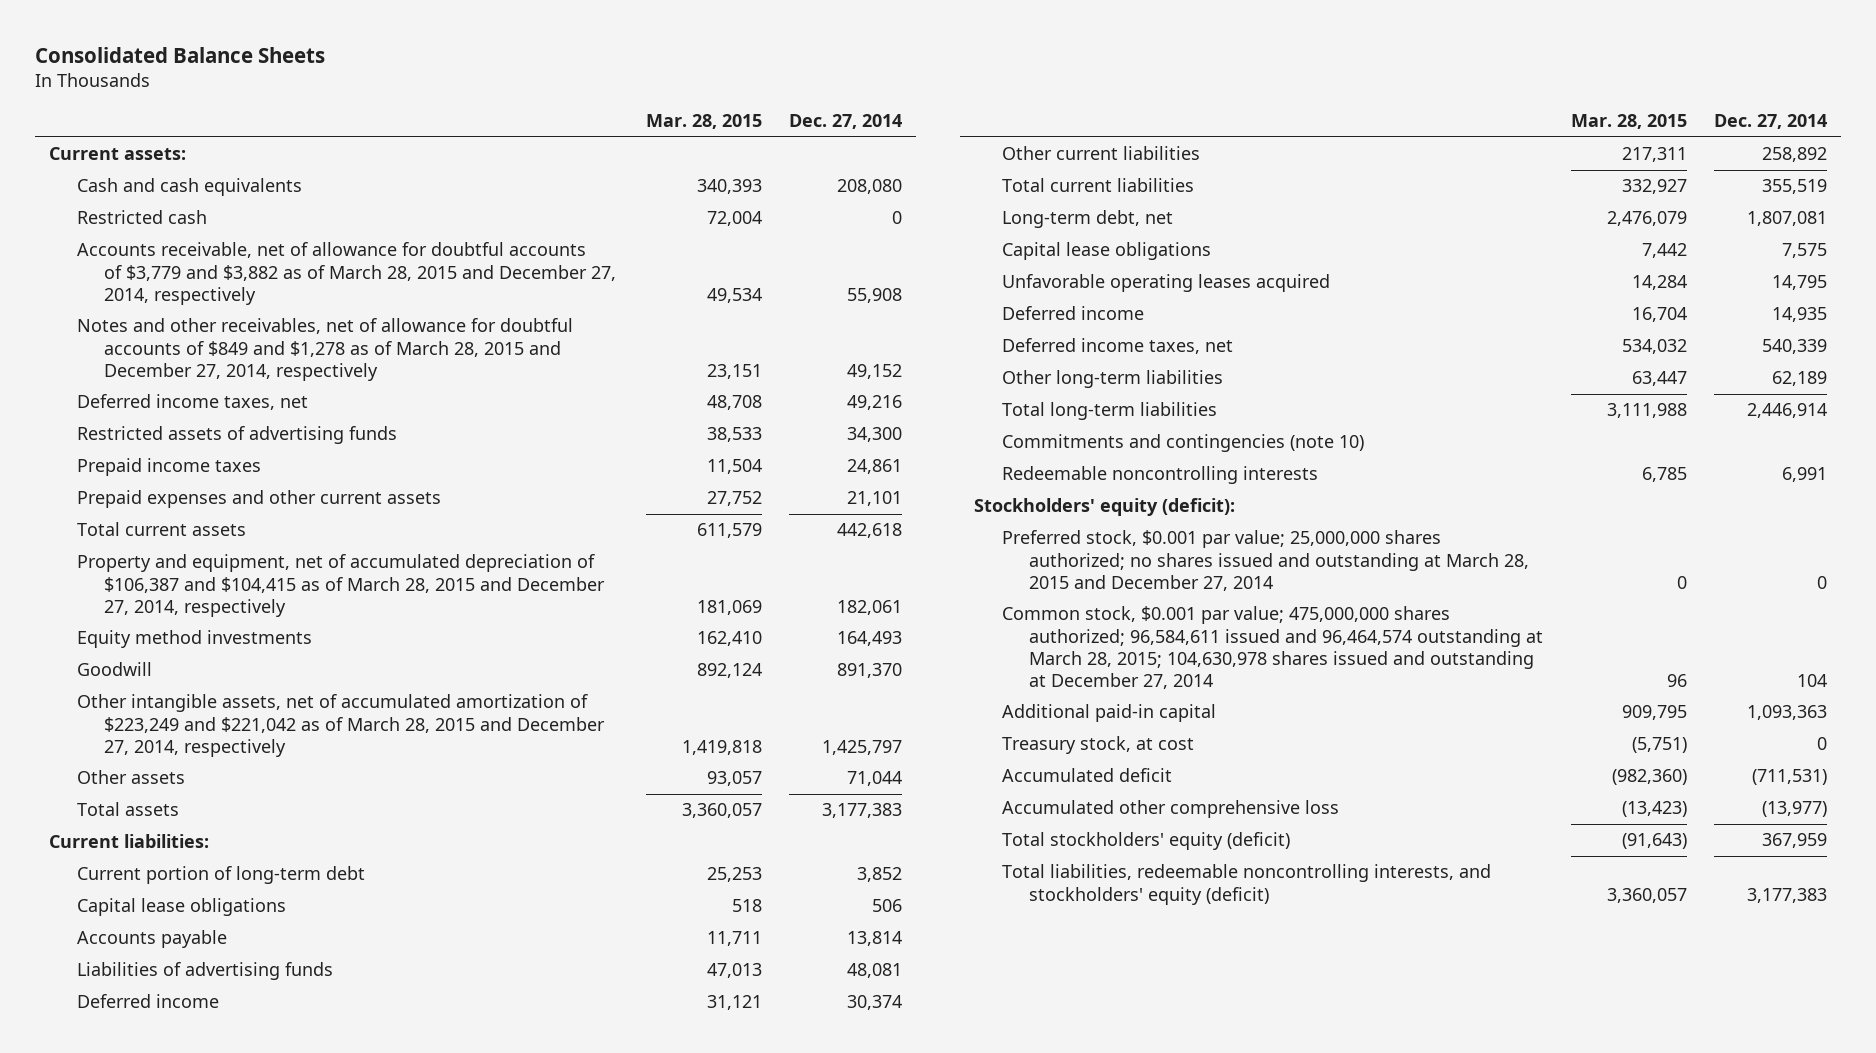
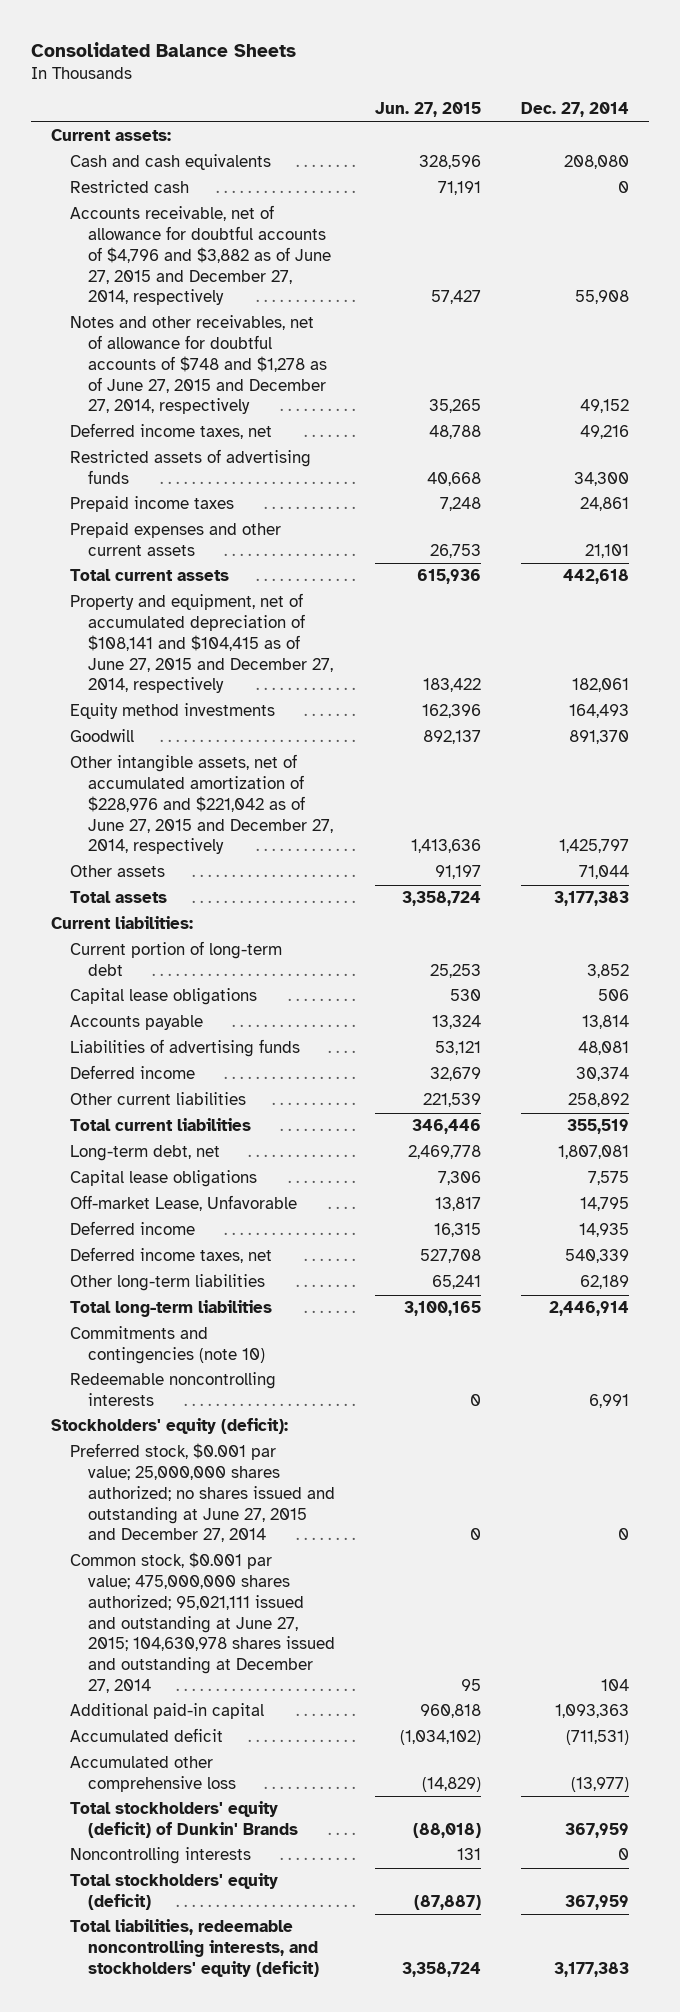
[645,114,762,130] Mar. 28, 2015 -> none
none -> [375,102,482,118] Jun. 27, 2015
[76,242,617,305] Accounts receivable, net of allowance for doubtful accounts of $3,779 and $3,882 as of March 28, 2015 and December 27, 2014, respectively -> [69,205,332,306] Accounts receivable, net of allowance for doubtful accounts of $4,796 and $3,882 as of June 27, 2015 and December 27, 2014, respectively
[76,318,573,381] Notes and other receivables, net of allowance for doubtful accounts of $849 and $1,278 as of March 28, 2015 and December 27, 2014, respectively -> [69,315,328,415] Notes and other receivables, net of allowance for doubtful accounts of $748 and $1,278 as of June 27, 2015 and December 27, 2014, respectively
[76,554,606,617] Property and equipment, net of accumulated depreciation of $106,387 and $104,415 as of March 28, 2015 and December 27, 2014, respectively -> [69,593,334,694] Property and equipment, net of accumulated depreciation of $108,141 and $104,415 as of June 27, 2015 and December 27, 2014, respectively
[76,694,606,757] Other intangible assets, net of accumulated amortization of $223,249 and $221,042 as of March 28, 2015 and December 27, 2014, respectively -> [69,754,334,855] Other intangible assets, net of accumulated amortization of $228,976 and $221,042 as of June 27, 2015 and December 27, 2014, respectively
[1001,274,1330,293] Unfavorable operating leases acquired -> [69,1195,297,1212] Off-market Lease, Unfavorable
[1001,530,1530,591] Preferred stock, $0.001 par value; 25,000,000 shares authorized; no shares issued and outstanding at March 28, 2015 and December 27, 2014 -> [69,1443,336,1543] Preferred stock, $0.001 par value; 25,000,000 shares authorized; no shares issued and outstanding at June 27, 2015 and December 27, 2014
[1001,606,1544,689] Common stock, $0.001 par value; 475,000,000 shares authorized; 96,584,611 issued and 96,464,574 outstanding at March 28, 2015; 104,630,978 shares issued and outstanding at December 27, 2014 -> [69,1552,336,1694] Common stock, $0.001 par value; 475,000,000 shares authorized; 95,021,111 issued and outstanding at June 27, 2015; 104,630,978 shares issued and outstanding at December 27, 2014
[1001,736,1194,755] Treasury stock, at cost -> none
none -> [69,1801,299,1839] Total stockholders' equity (deficit) of Dunkin' Brands
none -> [69,1847,251,1865] Noncontrolling interests

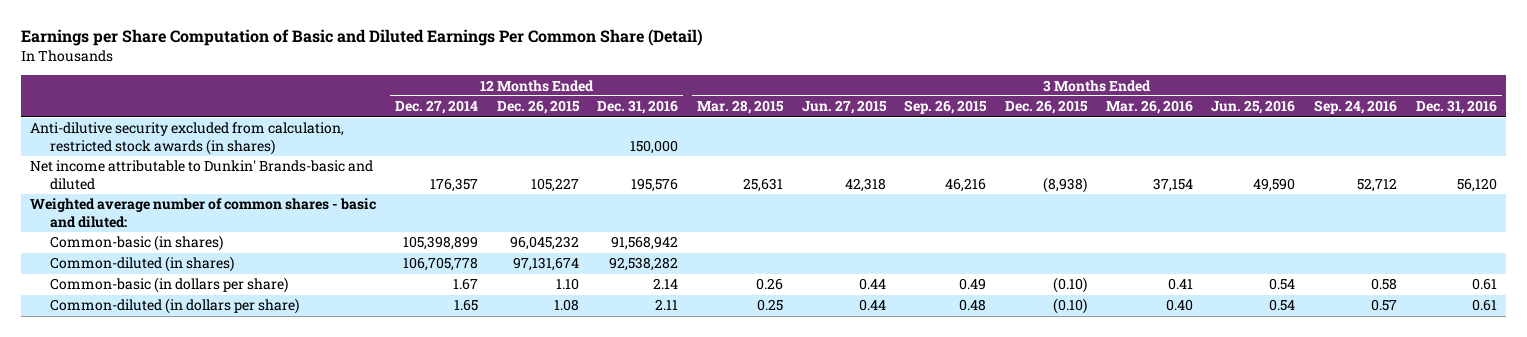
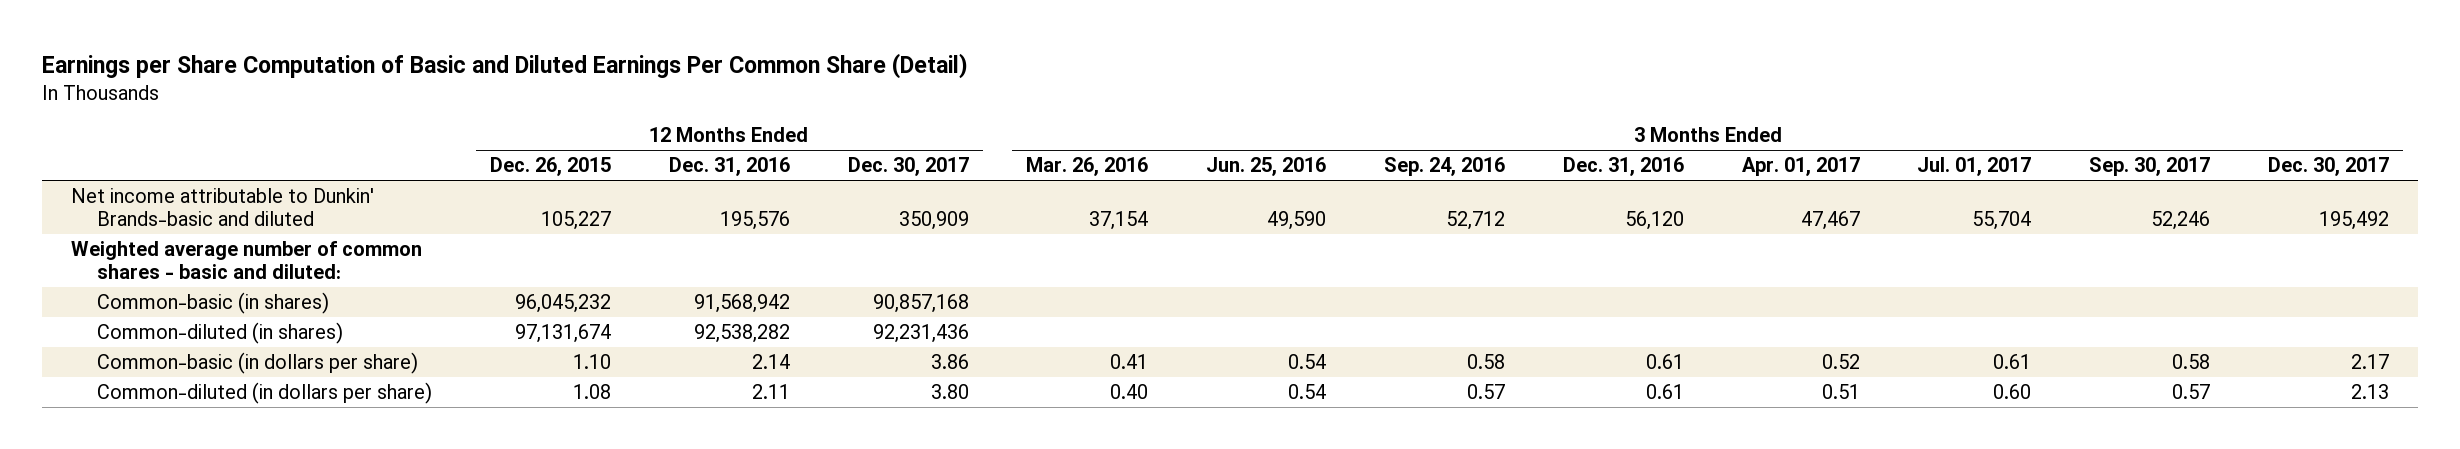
[394,100,478,115] Dec. 27, 2014 -> none
[697,100,785,115] Mar. 28, 2015 -> none
[801,100,887,115] Jun. 27, 2015 -> none
[904,100,988,115] Sep. 26, 2015 -> none
[1005,100,1089,115] Dec. 26, 2015 -> none
none -> [847,157,969,177] Dec. 30, 2017
none -> [1741,157,1860,177] Apr. 01, 2017
none -> [1917,157,2032,177] Jul. 01, 2017
none -> [2089,157,2211,177] Sep. 30, 2017
none -> [2267,157,2389,177] Dec. 30, 2017
[30,122,345,155] Anti-dilutive security excluded from calculation, restricted stock awards (in shares) -> none

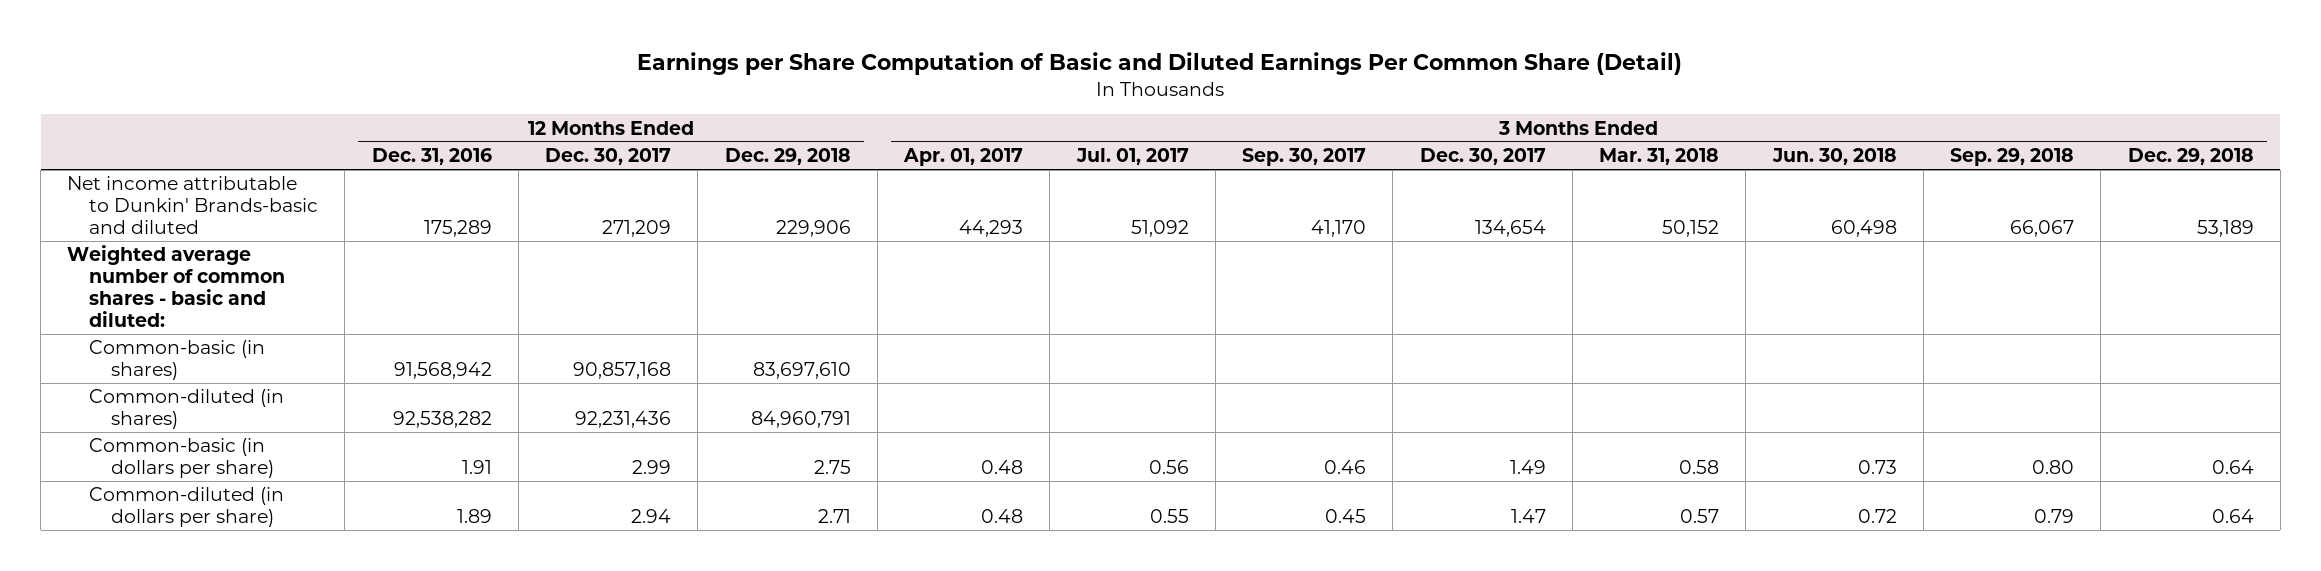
[490,157,612,177] Dec. 26, 2015 -> none
[1026,157,1149,177] Mar. 26, 2016 -> none
[1206,157,1327,177] Jun. 25, 2016 -> none
[1384,157,1506,177] Sep. 24, 2016 -> none
[1562,157,1684,177] Dec. 31, 2016 -> none
none -> [724,148,851,166] Dec. 29, 2018
none -> [1599,148,1720,166] Mar. 31, 2018
none -> [1771,148,1897,166] Jun. 30, 2018
none -> [1950,148,2075,167] Sep. 29, 2018
none -> [2127,148,2254,166] Dec. 29, 2018
[719,211,790,231] 195,576 -> [423,219,492,237] 175,289
[898,211,969,231] 350,909 -> [602,219,672,237] 271,209
[1800,211,1860,231] 47,467 -> [959,219,1024,237] 44,293
[1972,211,2032,231] 55,704 -> [1130,219,1189,237] 51,092
[2151,211,2211,231] 52,246 -> [1311,219,1367,237] 41,170
[2318,211,2389,231] 195,492 -> [1474,219,1546,237] 134,654
[751,354,790,370] 2.14 -> [461,460,492,475] 1.91
[930,354,969,370] 3.86 -> [632,460,672,475] 2.99
[1821,354,1860,370] 0.52 -> [981,460,1024,475] 0.48
[1993,354,2032,370] 0.61 -> [1148,460,1189,475] 0.56
[2172,354,2211,370] 0.58 -> [1324,460,1367,475] 0.46
[2350,354,2389,370] 2.17 -> [1509,460,1546,475] 1.49
[751,384,790,400] 2.11 -> [456,509,492,524] 1.89
[930,384,969,400] 3.80 -> [631,509,672,524] 2.94
[1821,384,1860,400] 0.51 -> [981,509,1024,524] 0.48
[1993,384,2032,400] 0.60 -> [1149,509,1189,524] 0.55
[2172,384,2211,400] 0.57 -> [1325,509,1367,524] 0.45
[2350,384,2389,400] 2.13 -> [1510,509,1546,524] 1.47

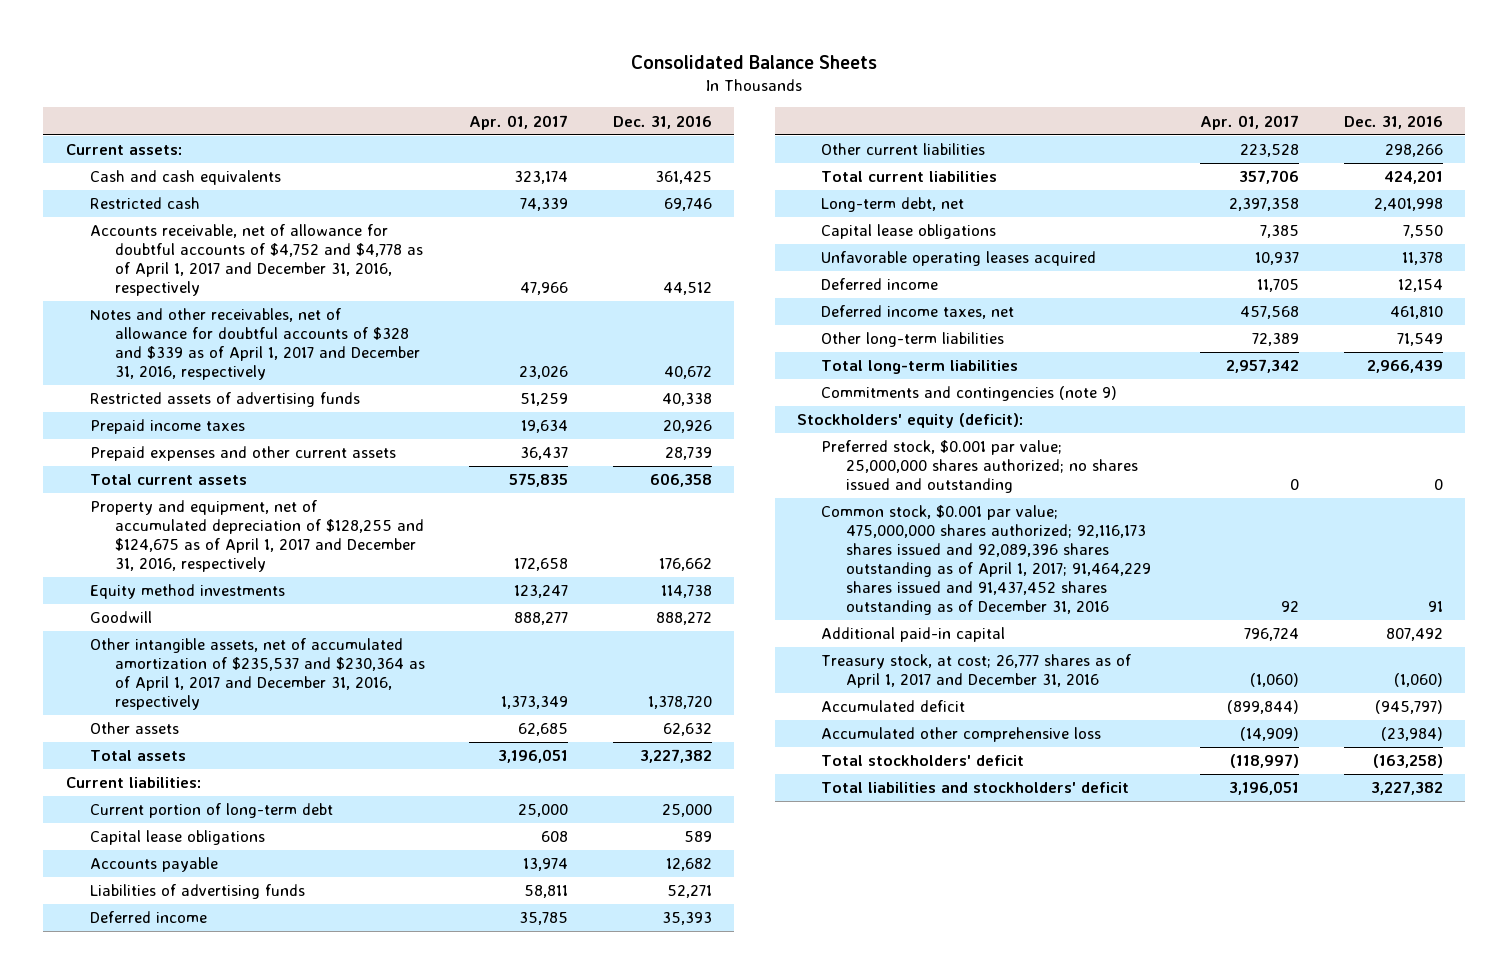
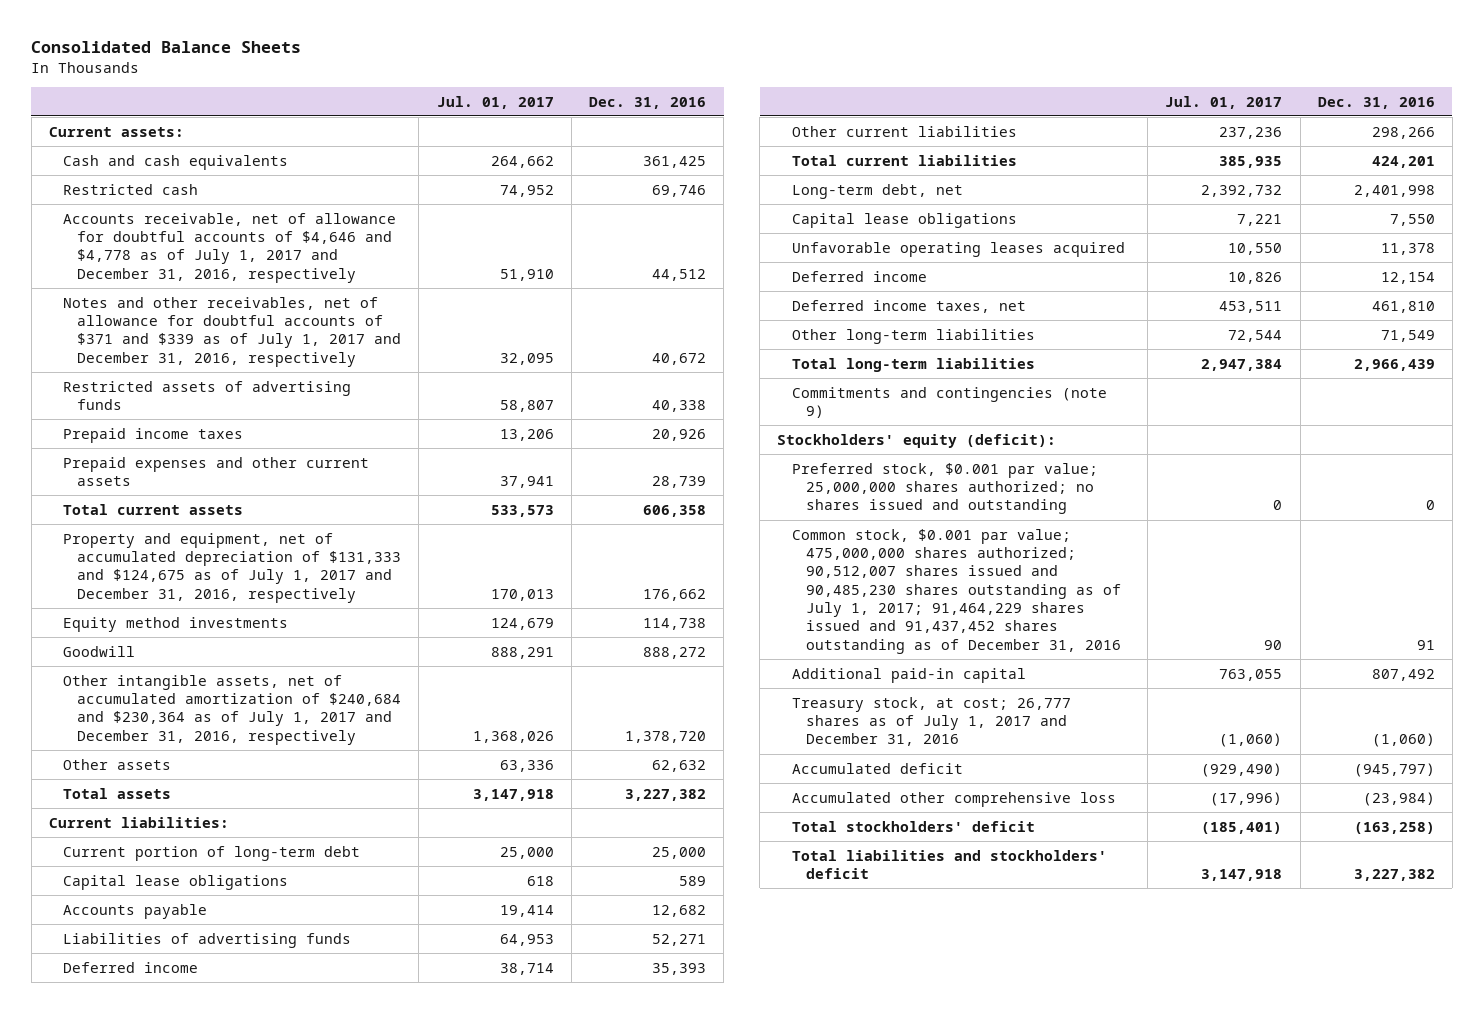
[469,114,569,130] Apr. 01, 2017 -> none
none -> [436,95,554,109] Jul. 01, 2017
[90,224,423,296] Accounts receivable, net of allowance for doubtful accounts of $4,752 and $4,778 as of April 1, 2017 and December 31, 2016, respectively -> [62,212,396,283] Accounts receivable, net of allowance for doubtful accounts of $4,646 and $4,778 as of July 1, 2017 and December 31, 2016, respectively
[90,308,420,380] Notes and other receivables, net of allowance for doubtful accounts of $328 and $339 as of April 1, 2017 and December 31, 2016, respectively -> [62,296,402,367] Notes and other receivables, net of allowance for doubtful accounts of $371 and $339 as of July 1, 2017 and December 31, 2016, respectively
[90,500,424,572] Property and equipment, net of accumulated depreciation of $128,255 and $124,675 as of April 1, 2017 and December 31, 2016, respectively -> [62,532,402,603] Property and equipment, net of accumulated depreciation of $131,333 and $124,675 as of July 1, 2017 and December 31, 2016, respectively
[90,638,425,710] Other intangible assets, net of accumulated amortization of $235,537 and $230,364 as of April 1, 2017 and December 31, 2016, respectively -> [62,674,402,745] Other intangible assets, net of accumulated amortization of $240,684 and $230,364 as of July 1, 2017 and December 31, 2016, respectively
[821,505,1151,615] Common stock, $0.001 par value; 475,000,000 shares authorized; 92,116,173 shares issued and 92,089,396 shares outstanding as of April 1, 2017; 91,464,229 shares issued and 91,437,452 shares outstanding as of December 31, 2016 -> [791,528,1121,654] Common stock, $0.001 par value; 475,000,000 shares authorized; 90,512,007 shares issued and 90,485,230 shares outstanding as of July 1, 2017; 91,464,229 shares issued and 91,437,452 shares outstanding as of December 31, 2016
[821,654,1132,689] Treasury stock, at cost; 26,777 shares as of April 1, 2017 and December 31, 2016 -> [791,696,1071,747] Treasury stock, at cost; 26,777 shares as of July 1, 2017 and December 31, 2016

